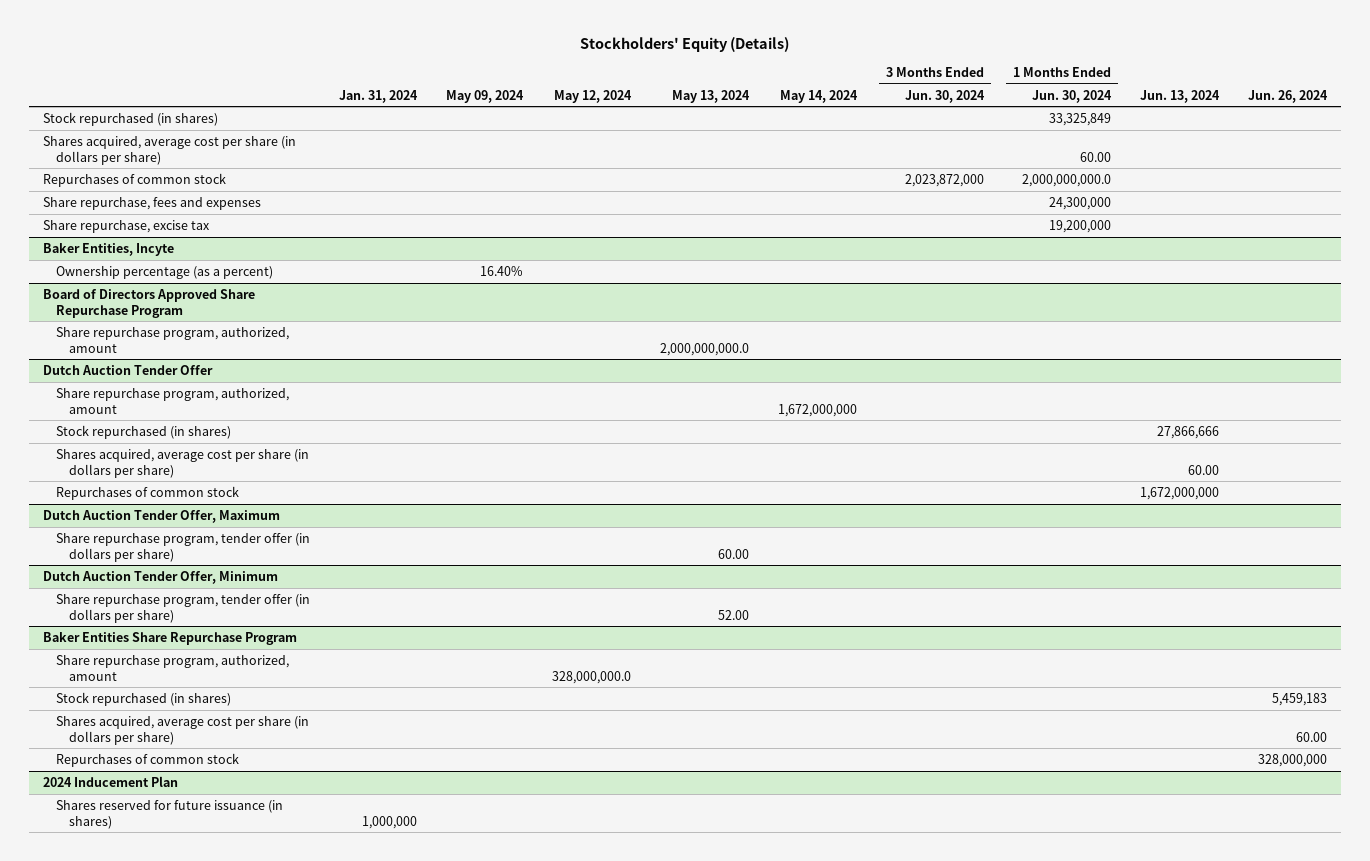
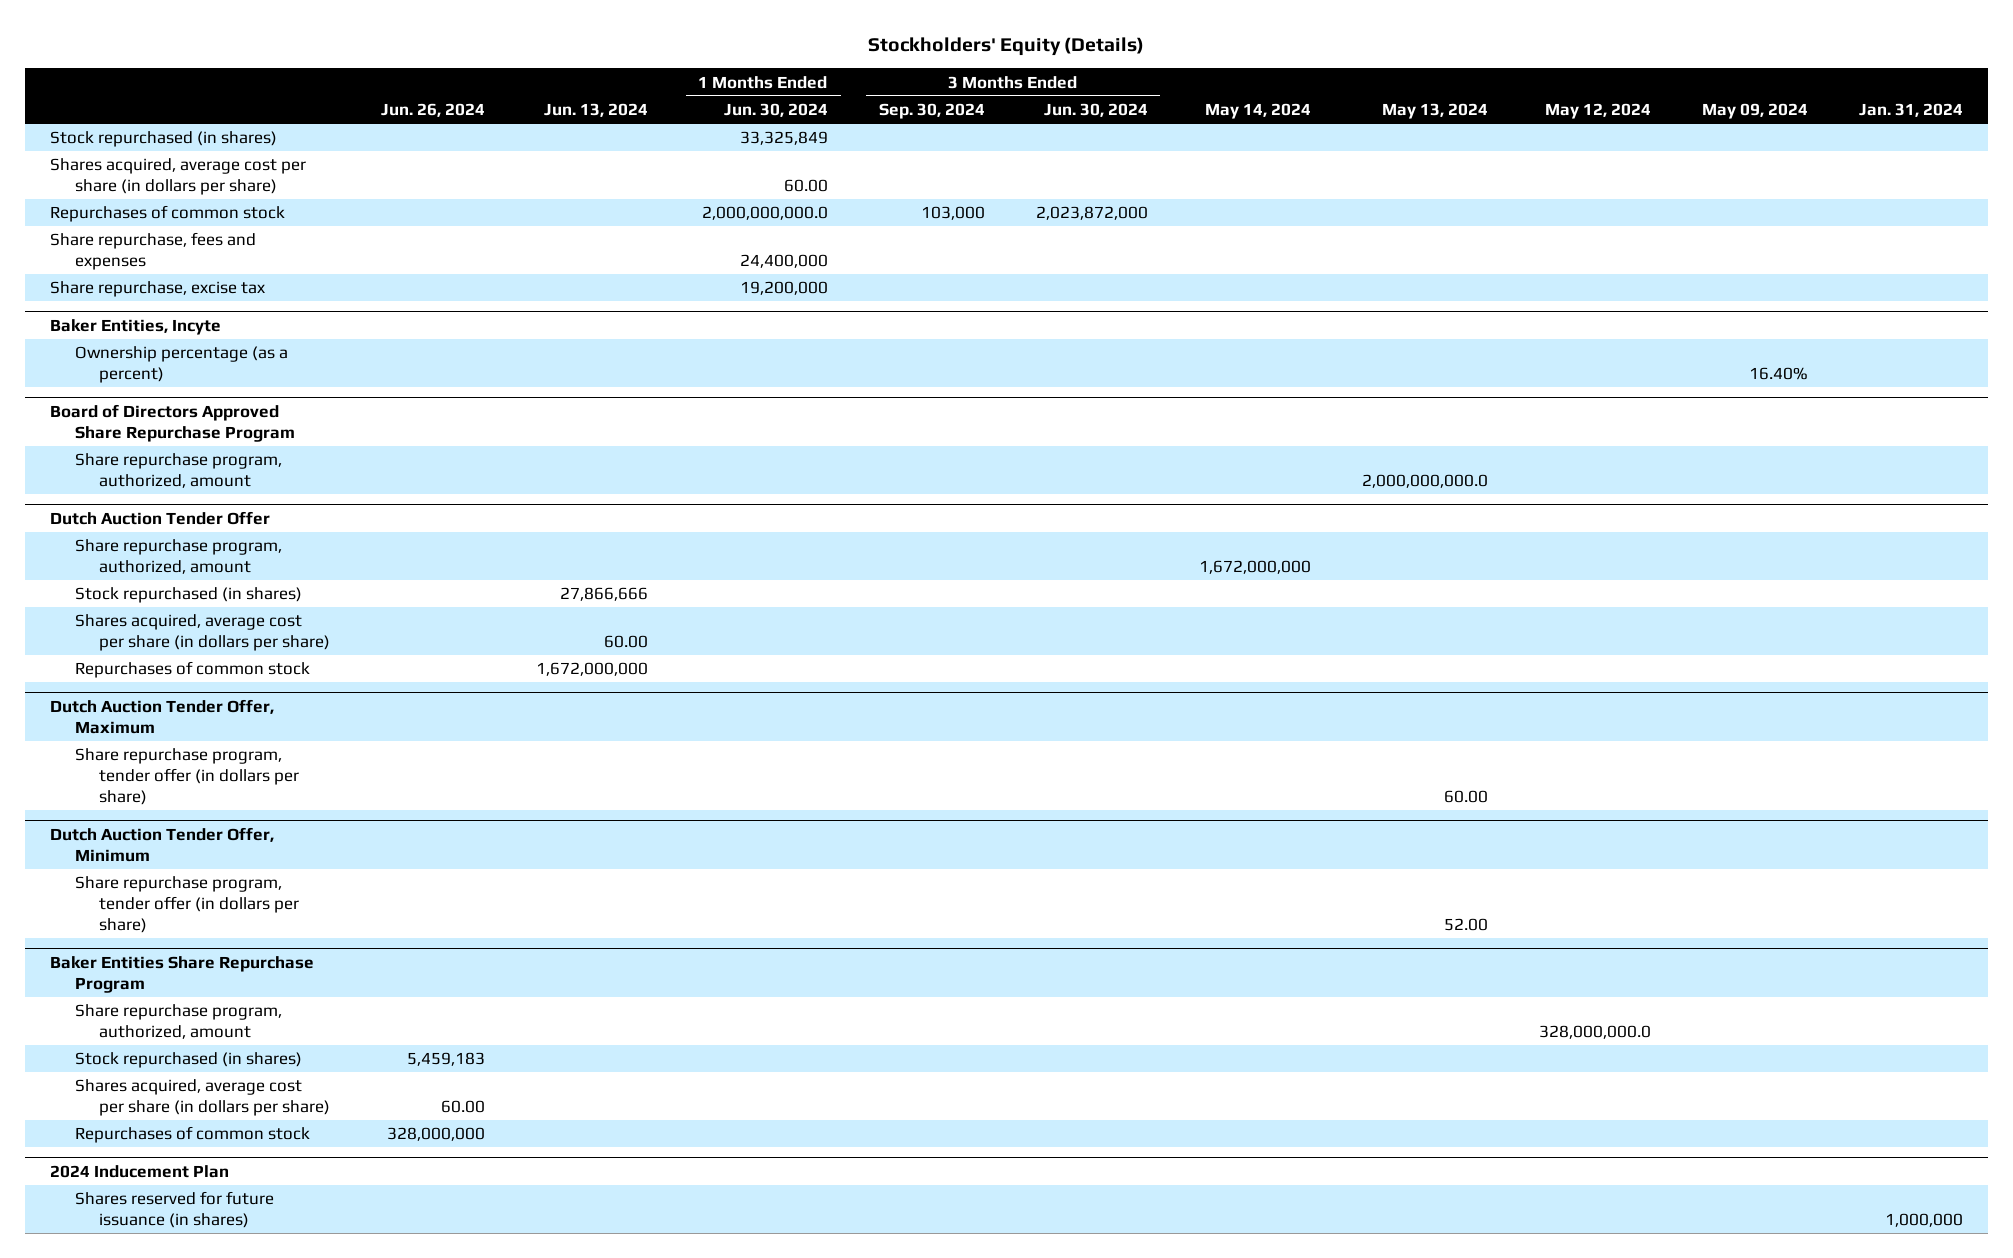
none -> [878,103,985,120] Sep. 30, 2024
[1048,196,1111,210] 24,300,000 -> [739,254,828,269] 24,400,000

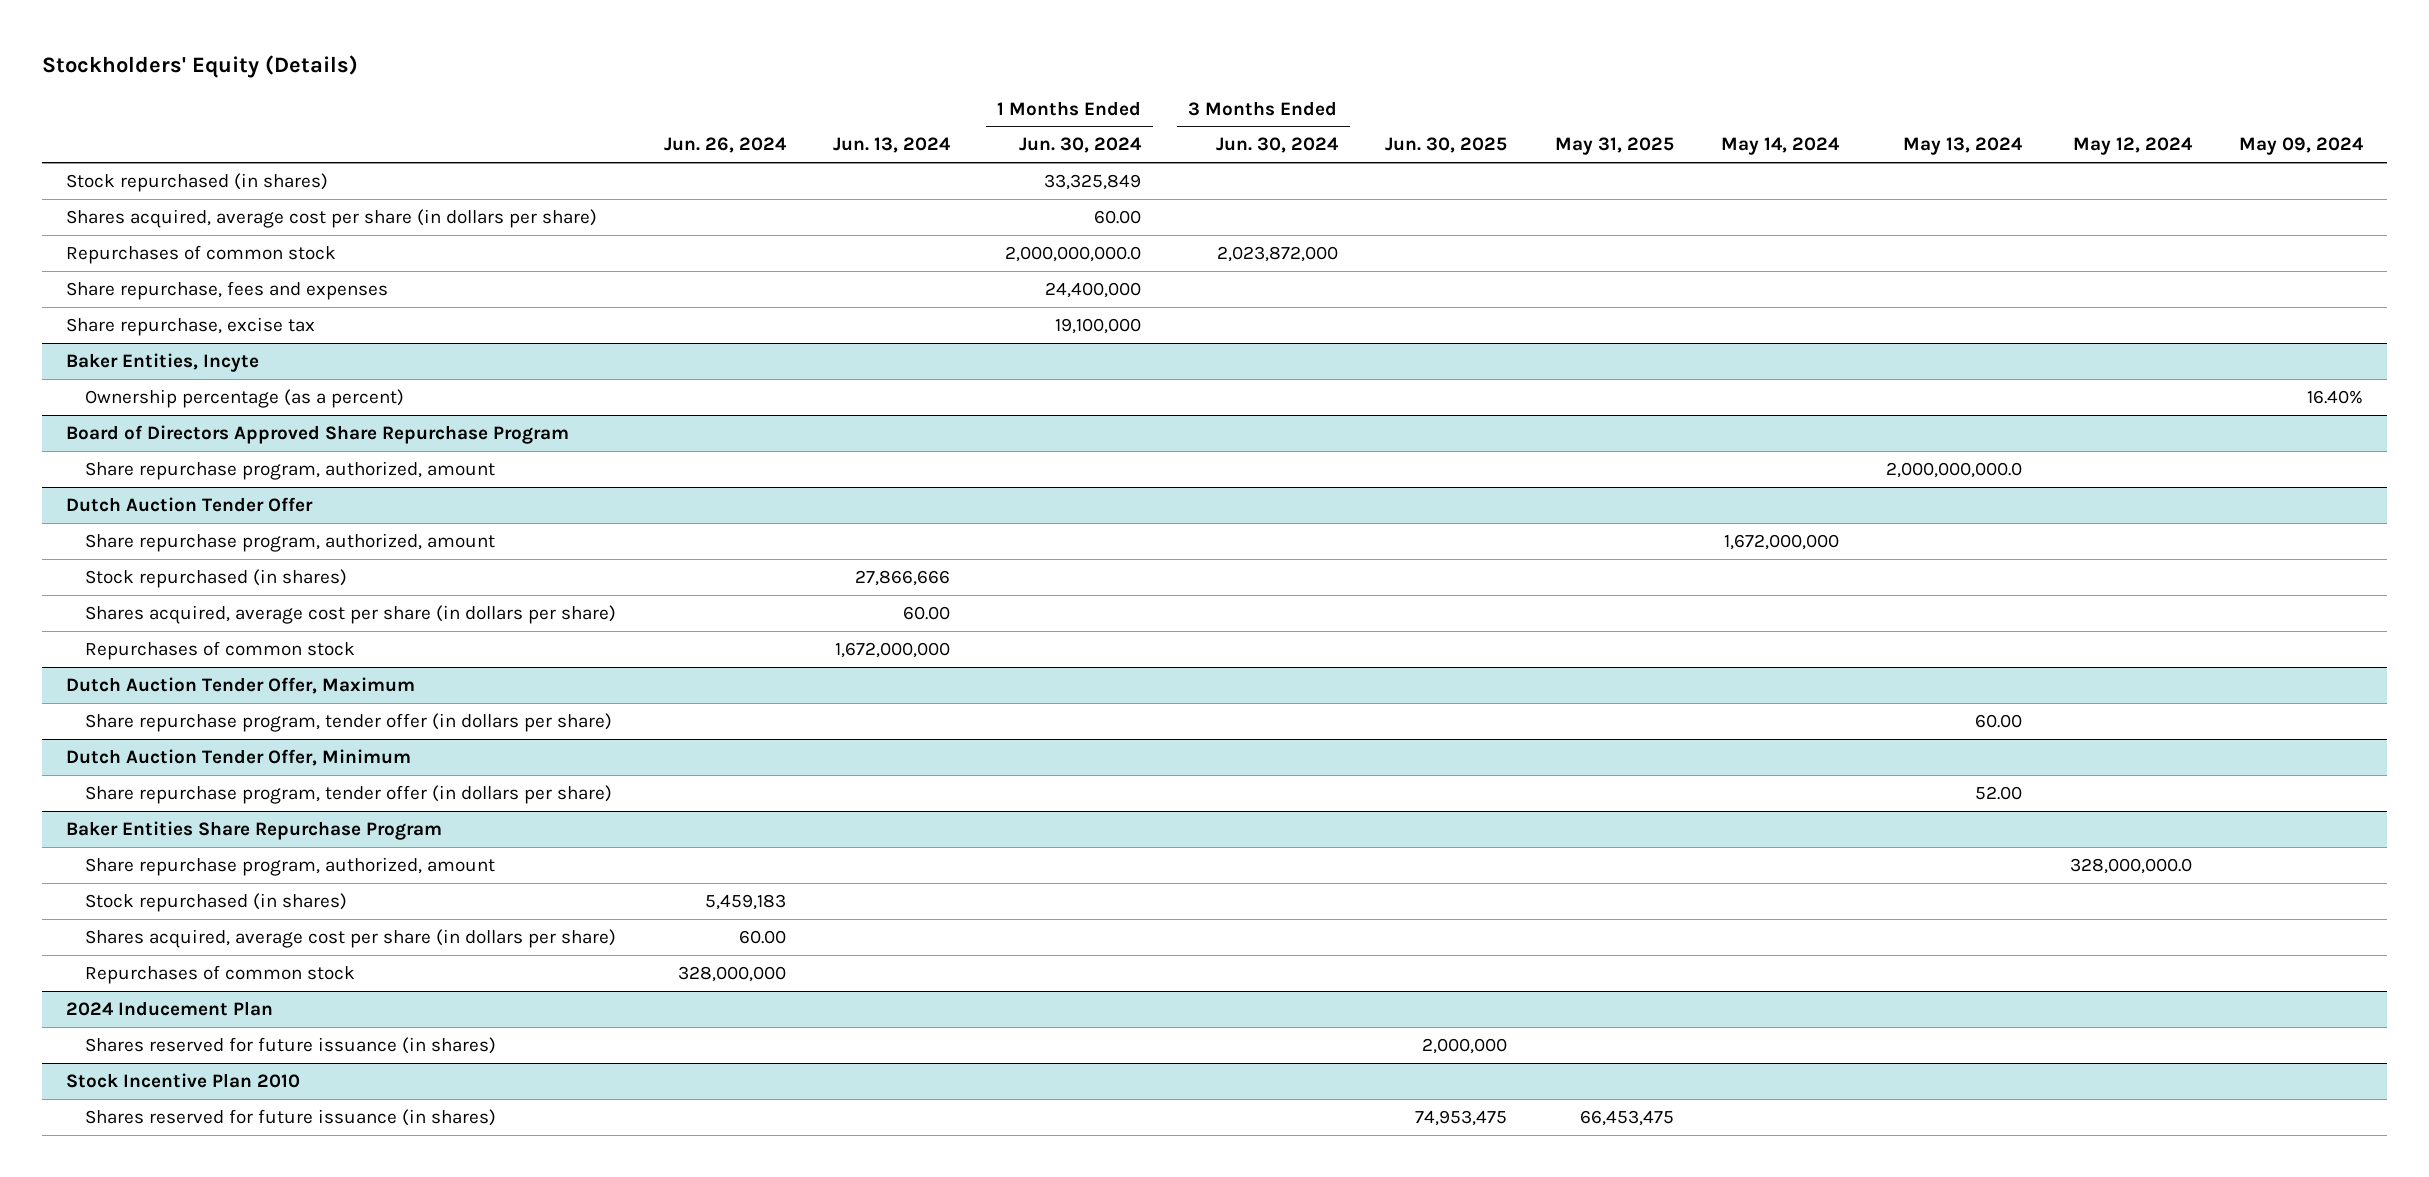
[878,103,985,120] Sep. 30, 2024 -> none
[1858,103,1963,118] Jan. 31, 2024 -> none
none -> [1385,137,1508,154] Jun. 30, 2025
none -> [1554,137,1674,156] May 31, 2025
[739,281,828,296] 19,200,000 -> [1055,317,1142,334] 19,100,000
none -> [65,1072,300,1088] Stock Incentive Plan 2010
none -> [85,1108,497,1126] Shares reserved for future issuance (in shares)

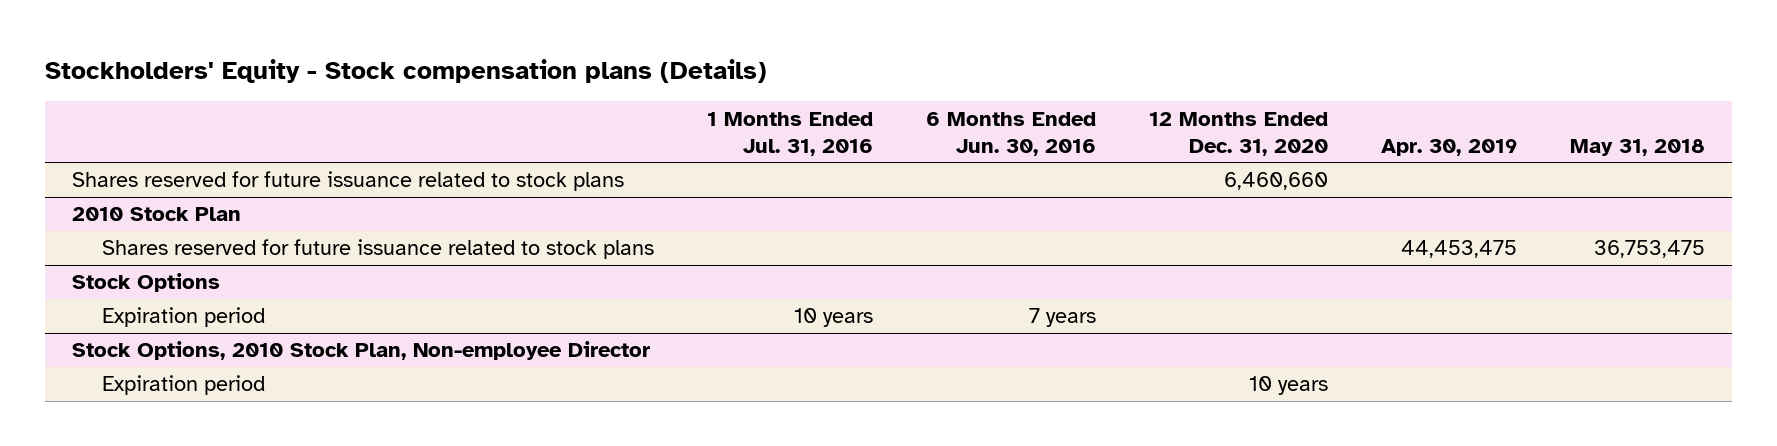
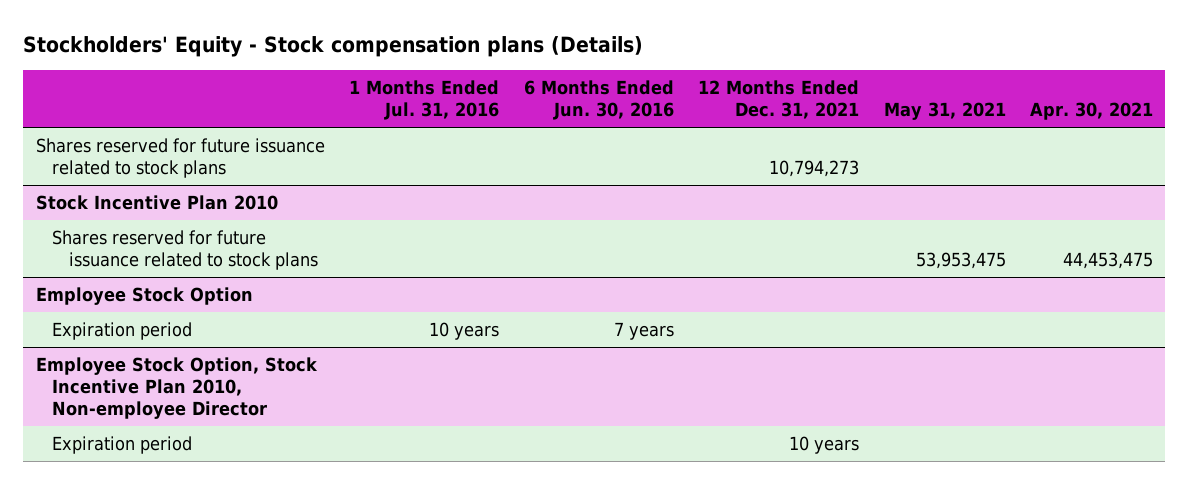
[1149,111,1329,156] 12 Months Ended Dec. 31, 2020 -> none
[1381,138,1518,156] Apr. 30, 2019 -> none
[1570,138,1706,156] May 31, 2018 -> none
none -> [698,80,860,120] 12 Months Ended Dec. 31, 2021
none -> [883,102,1006,121] May 31, 2021
none -> [1030,102,1154,121] Apr. 30, 2021
[71,207,241,222] 2010 Stock Plan -> [35,195,278,211] Stock Incentive Plan 2010
[71,273,220,293] Stock Options -> [35,287,253,306] Employee Stock Option
[71,341,650,361] Stock Options, 2010 Stock Plan, Non-employee Director -> [35,357,318,420] Employee Stock Option, Stock Incentive Plan 2010, Non-employee Director

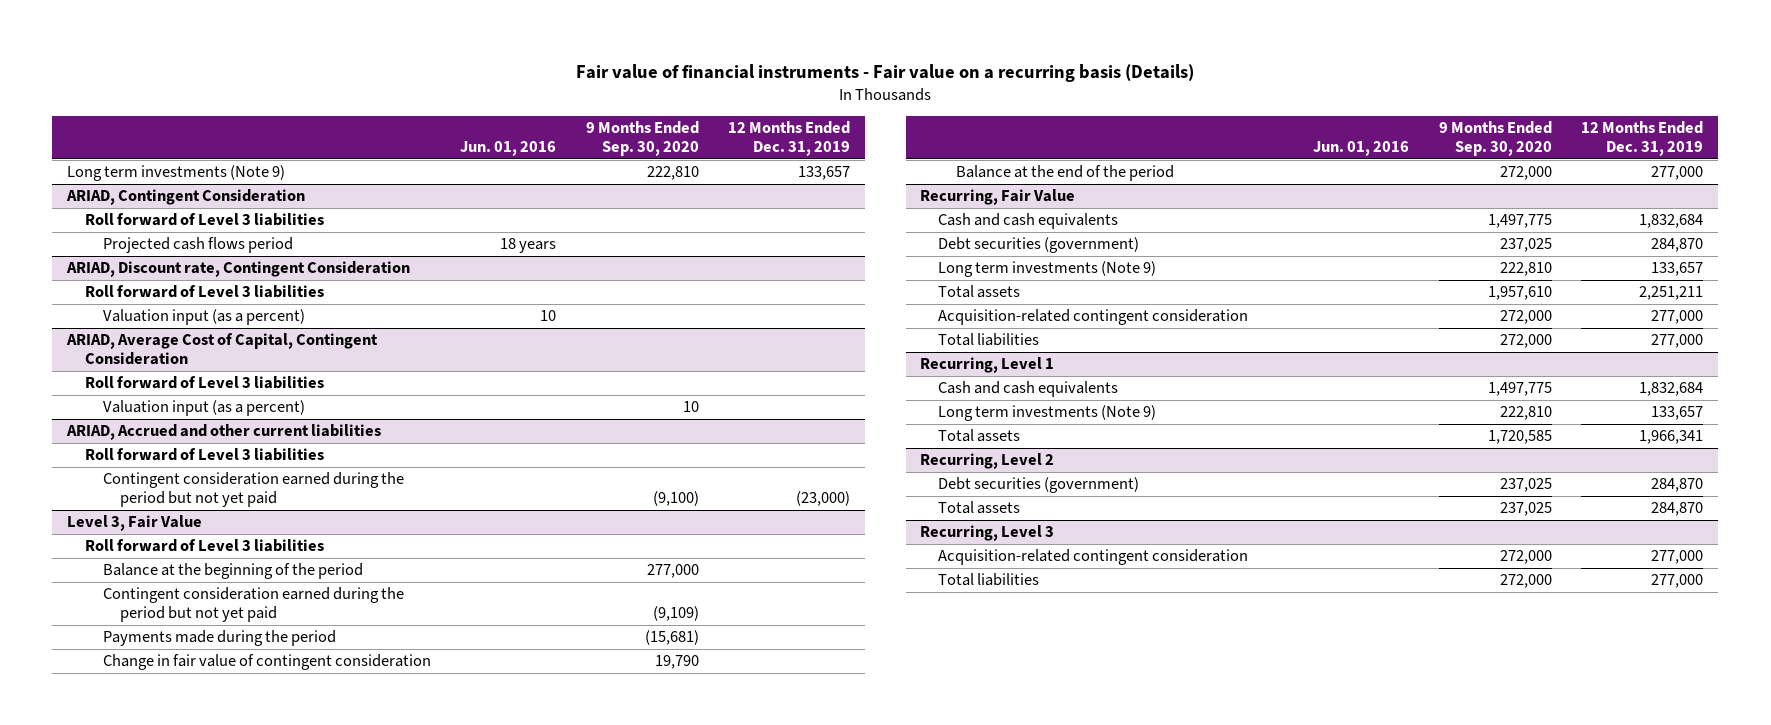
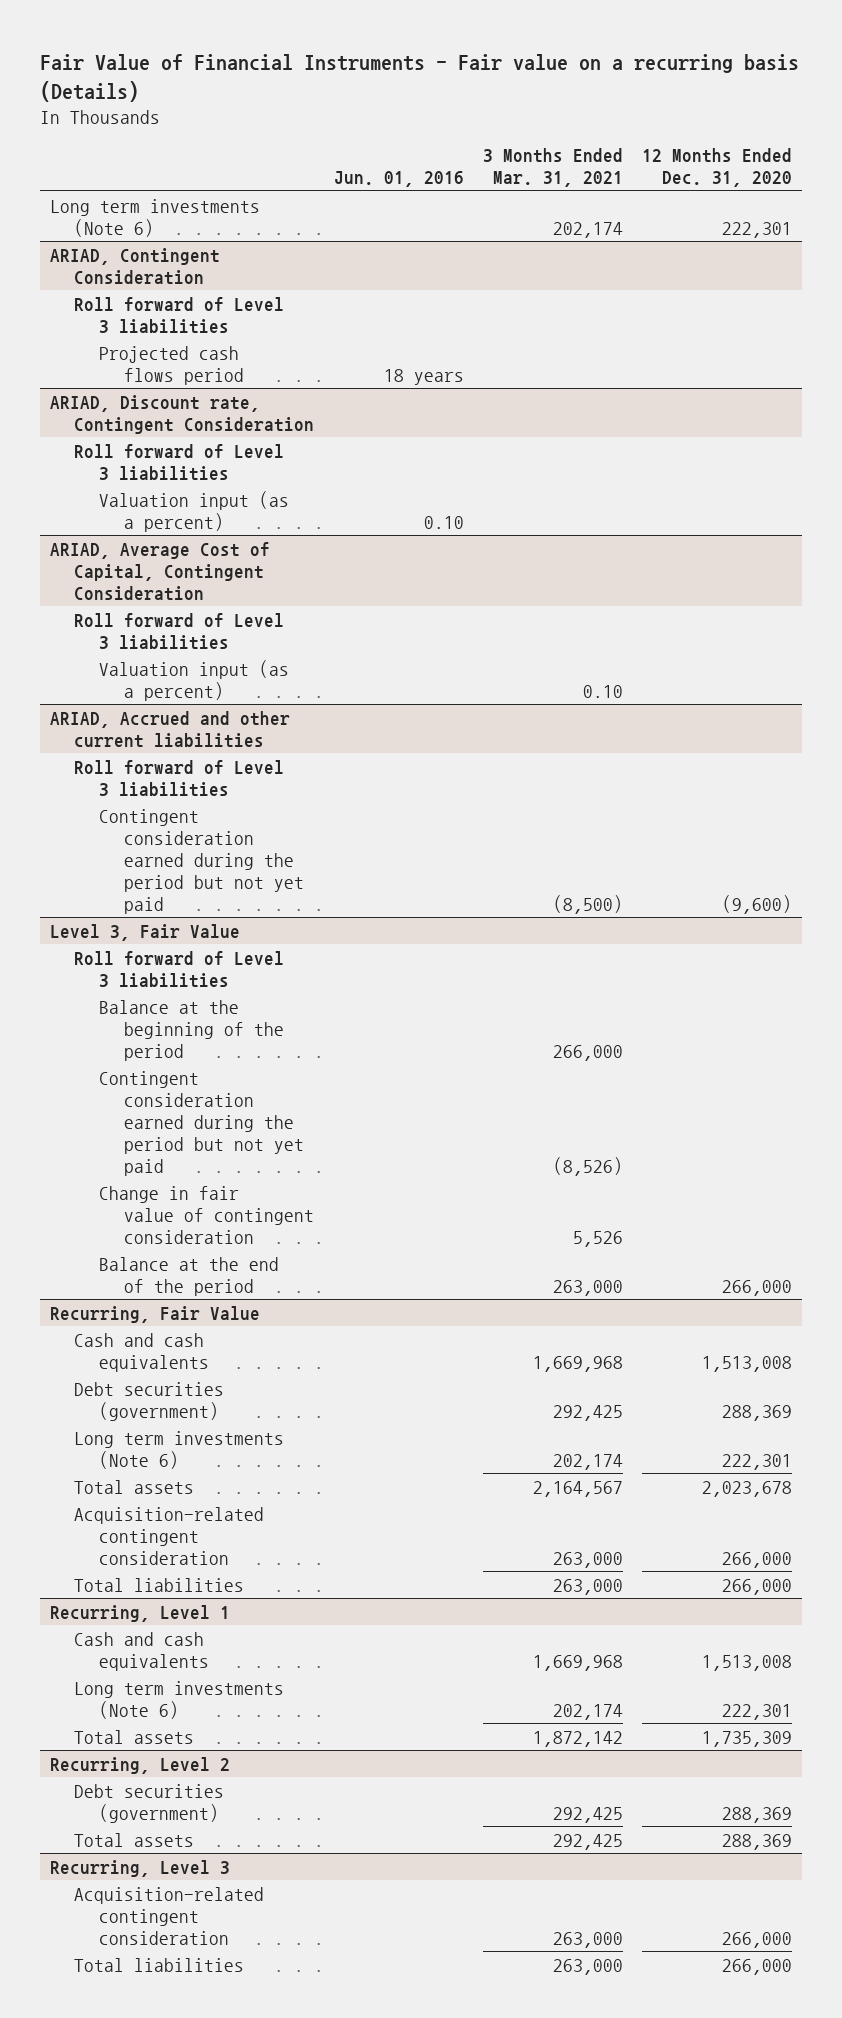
[576,63,1195,82] Fair value of financial instruments - Fair value on a recurring basis (Details) -> [39,53,799,102] Fair Value of Financial Instruments - Fair value on a recurring basis (Details)
[585,121,699,157] 9 Months Ended Sep. 30, 2020 -> none
[728,121,851,157] 12 Months Ended Dec. 31, 2019 -> none
none -> [482,147,623,187] 3 Months Ended Mar. 31, 2021
none -> [642,147,793,187] 12 Months Ended Dec. 31, 2020
[67,165,286,182] Long term investments (Note 9) -> [49,198,260,237] Long term investments (Note 6)
[540,310,557,322] 10 -> [423,515,464,529] 0.10
[102,630,336,647] Payments made during the period -> none
[938,261,1157,278] Long term investments (Note 9) -> [74,1430,285,1469] Long term investments (Note 6)
[938,405,1157,422] Long term investments (Note 9) -> [74,1680,285,1719] Long term investments (Note 6)

